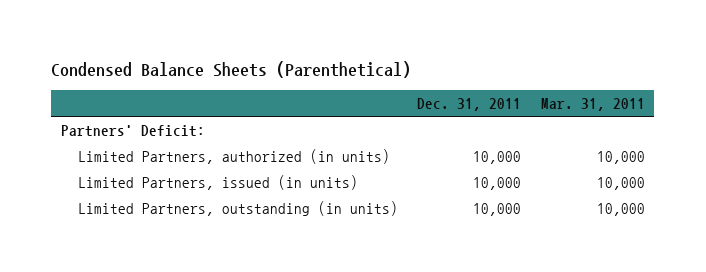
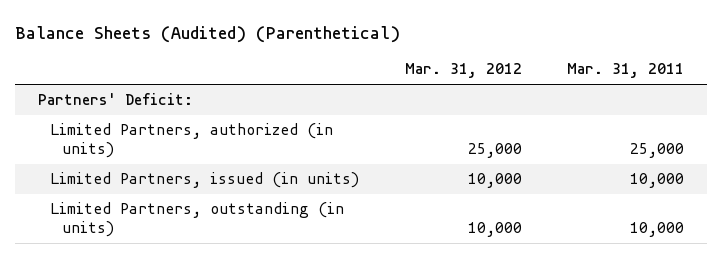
[51,60,412,78] Condensed Balance Sheets (Parenthetical) -> [14,25,400,43] Balance Sheets (Audited) (Parenthetical)
[417,97,522,111] Dec. 31, 2011 -> none
none -> [404,63,522,79] Mar. 31, 2012
[596,151,645,165] 10,000 -> [630,142,685,158] 25,000

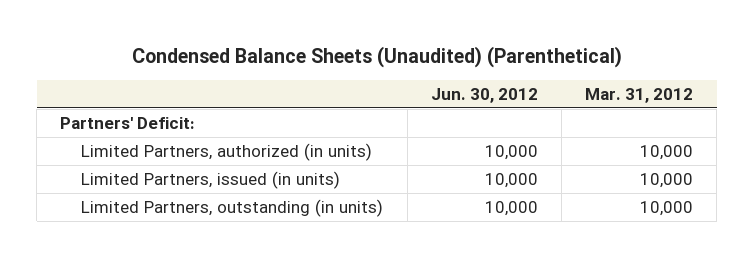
[14,25,400,43] Balance Sheets (Audited) (Parenthetical) -> [131,46,622,69] Condensed Balance Sheets (Unaudited) (Parenthetical)
[567,63,685,79] Mar. 31, 2011 -> none
none -> [430,88,538,104] Jun. 30, 2012
[467,142,522,158] 25,000 -> [639,144,693,160] 10,000

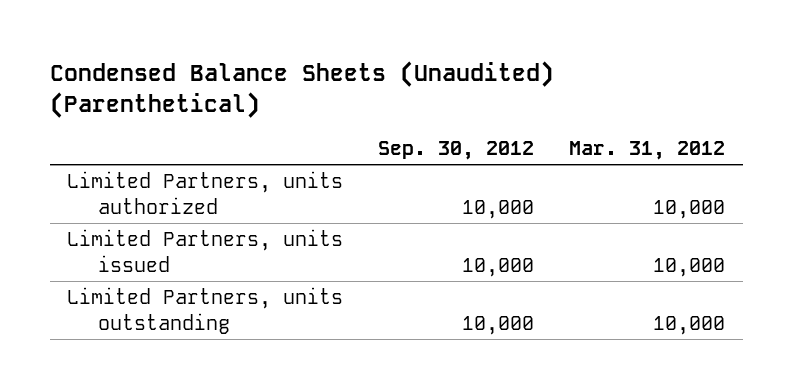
[430,88,538,104] Jun. 30, 2012 -> none
none -> [378,141,535,161] Sep. 30, 2012
[60,116,196,129] Partners' Deficit: -> none
[81,142,373,161] Limited Partners, authorized (in units) -> [67,171,344,214] Limited Partners, units authorized
[81,170,341,189] Limited Partners, issued (in units) -> [67,229,344,272] Limited Partners, units issued
[81,198,384,217] Limited Partners, outstanding (in units) -> [67,287,344,334] Limited Partners, units outstanding

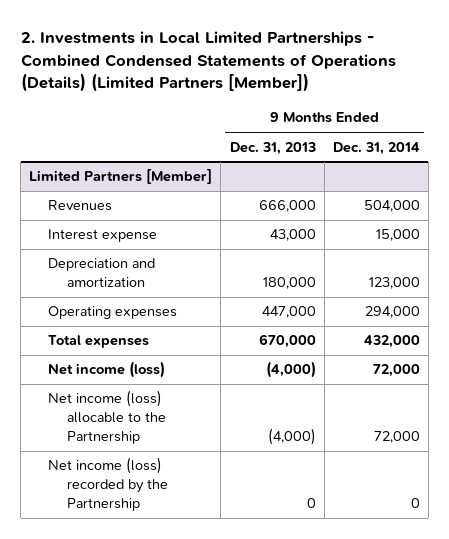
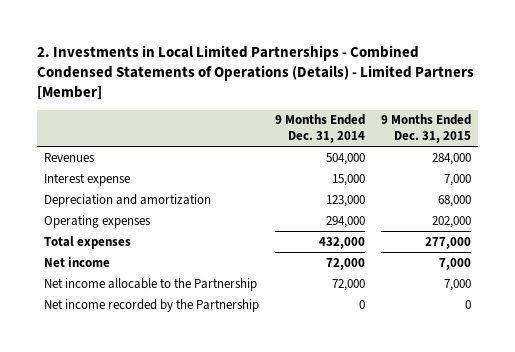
[20,31,396,93] 2. Investments in Local Limited Partnerships - Combined Condensed Statements of Operations (Details) (Limited Partners [Member]) -> [36,44,474,100] 2. Investments in Local Limited Partnerships - Combined Condensed Statements of Operations (Details) - Limited Partners [Member]
[229,141,316,155] Dec. 31, 2013 -> none
none -> [380,114,471,144] 9 Months Ended Dec. 31, 2015
[29,169,213,185] Limited Partners [Member] -> none
[48,361,166,379] Net income (loss) -> [44,256,111,267] Net income
[48,390,166,444] Net income (loss) allocable to the Partnership -> [44,277,258,291] Net income allocable to the Partnership
[48,457,168,511] Net income (loss) recorded by the Partnership -> [44,298,260,312] Net income recorded by the Partnership

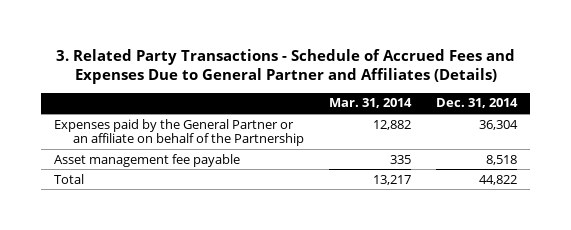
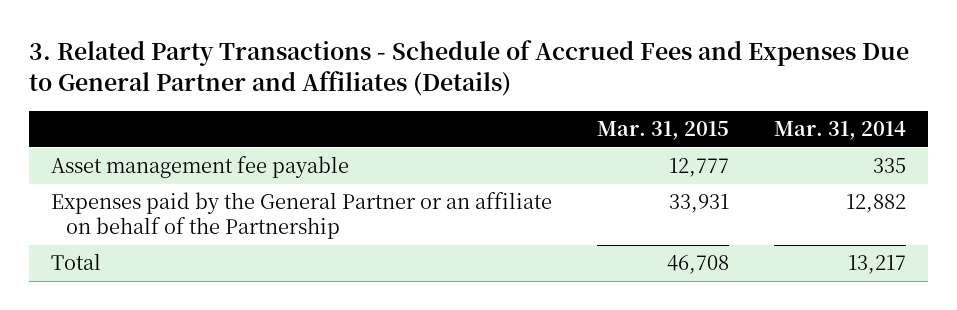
[436,98,519,109] Dec. 31, 2014 -> none
none -> [597,121,730,141] Mar. 31, 2015
[53,118,305,147] Expenses paid by the General Partner or an affiliate on behalf of the Partnership -> [51,192,553,240] Expenses paid by the General Partner or an affiliate on behalf of the Partnership

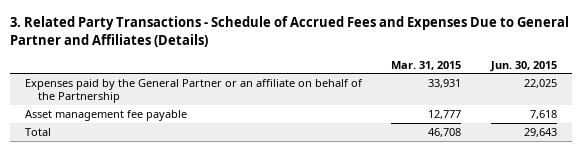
[773,121,906,141] Mar. 31, 2014 -> none
none -> [489,60,557,72] Jun. 30, 2015
[51,156,350,179] Asset management fee payable -> [24,109,187,121] Asset management fee payable

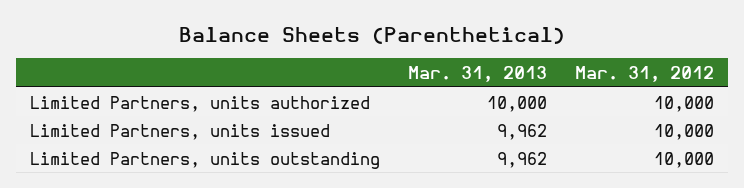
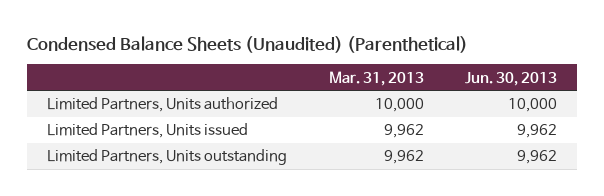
[178,26,565,44] Balance Sheets (Parenthetical) -> [26,35,468,53] Condensed Balance Sheets (Unaudited) (Parenthetical)
[574,65,714,82] Mar. 31, 2012 -> none
none -> [464,71,557,86] Jun. 30, 2013
[29,95,370,112] Limited Partners, units authorized -> [47,97,279,113] Limited Partners, Units authorized
[29,123,330,140] Limited Partners, units issued -> [47,123,249,139] Limited Partners, Units issued
[29,151,380,169] Limited Partners, units outstanding -> [47,149,288,166] Limited Partners, Units outstanding

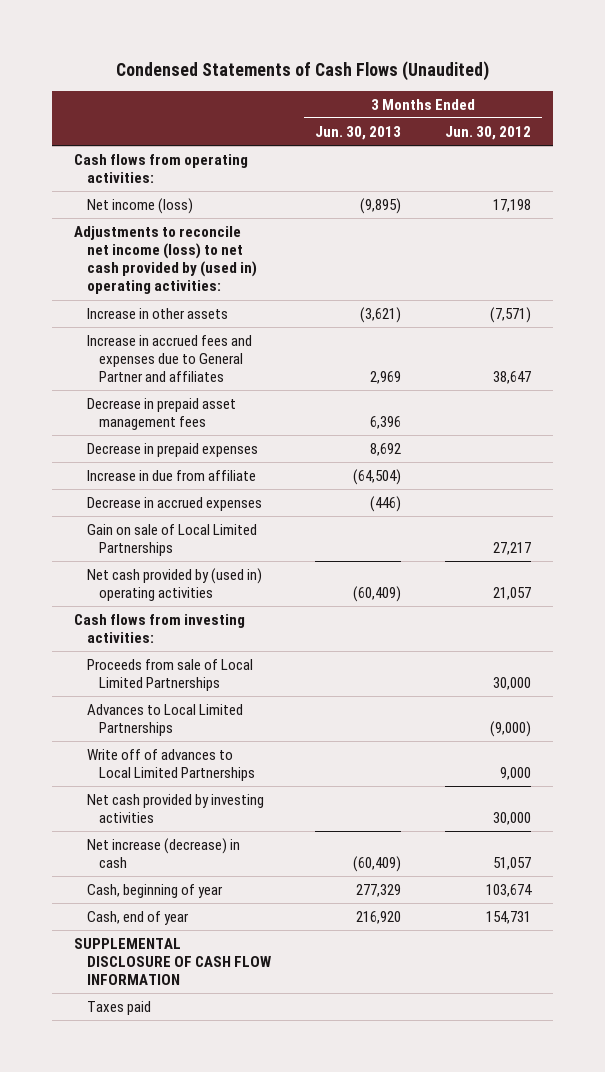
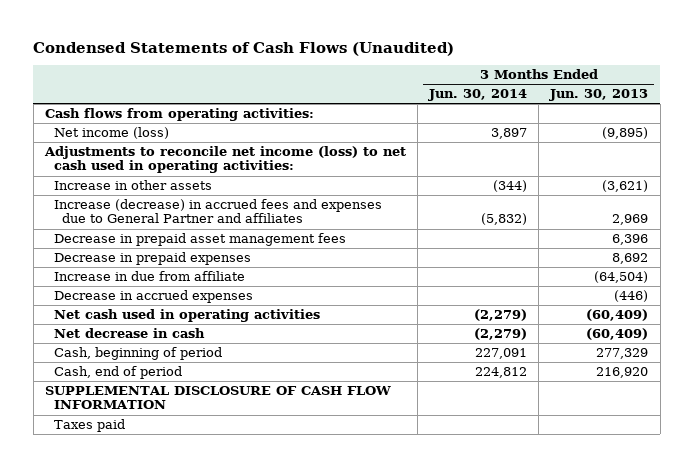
[444,125,531,140] Jun. 30, 2012 -> none
none -> [428,89,528,102] Jun. 30, 2014
[74,225,257,295] Adjustments to reconcile net income (loss) to net cash provided by (used in) operating activities: -> [43,146,406,174] Adjustments to reconcile net income (loss) to net cash used in operating activities:
[86,334,252,383] Increase in accrued fees and expenses due to General Partner and affiliates -> [53,199,382,224] Increase (decrease) in accrued fees and expenses due to General Partner and affiliates
[86,523,257,557] Gain on sale of Local Limited Partnerships -> none
[74,613,246,644] Cash flows from investing activities: -> none
[86,658,253,692] Proceeds from sale of Local Limited Partnerships -> none
[86,703,243,737] Advances to Local Limited Partnerships -> none
[86,748,255,782] Write off of advances to Local Limited Partnerships -> none
[86,793,264,824] Net cash provided by investing activities -> none
[86,567,262,602] Net cash provided by (used in) operating activities -> [53,309,320,323] Net cash used in operating activities
[86,837,240,869] Net increase (decrease) in cash -> [53,328,205,339] Net decrease in cash
[86,883,223,898] Cash, beginning of year -> [53,347,222,361] Cash, beginning of period
[86,910,189,925] Cash, end of year -> [53,366,182,380] Cash, end of period

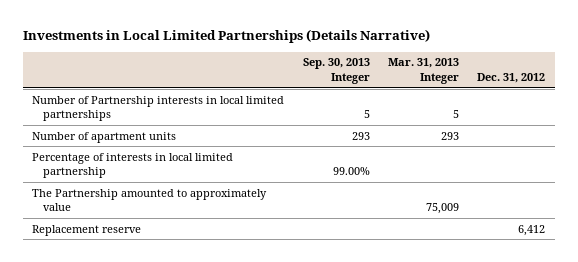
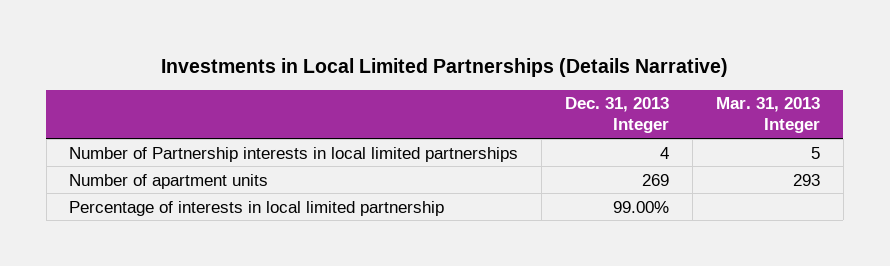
[302,58,370,84] Sep. 30, 2013 Integer -> none
[477,72,546,83] Dec. 31, 2012 -> none
none -> [565,97,670,134] Dec. 31, 2013 Integer
[32,188,268,212] The Partnership amounted to approximately value -> none
[32,224,142,236] Replacement reserve -> none

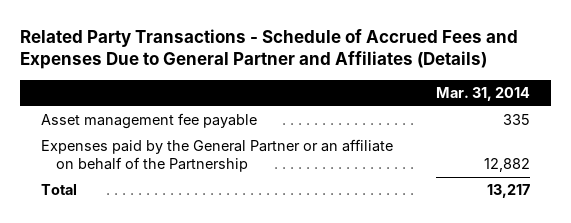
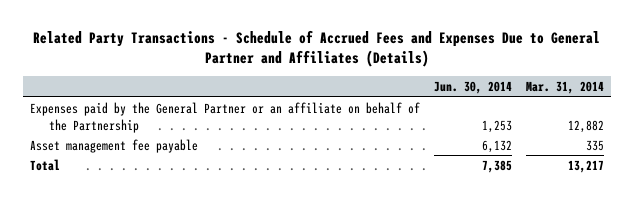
none -> [433,80,512,94] Jun. 30, 2014
[41,113,258,130] Asset management fee payable -> [29,138,198,153] Asset management fee payable

